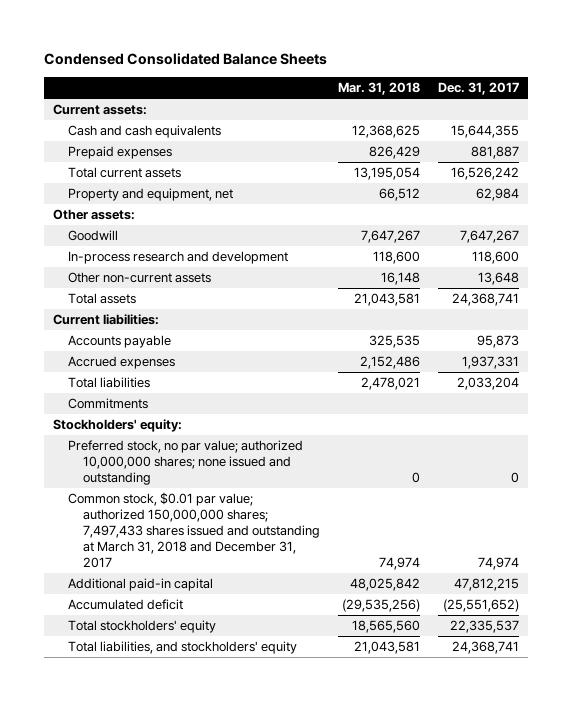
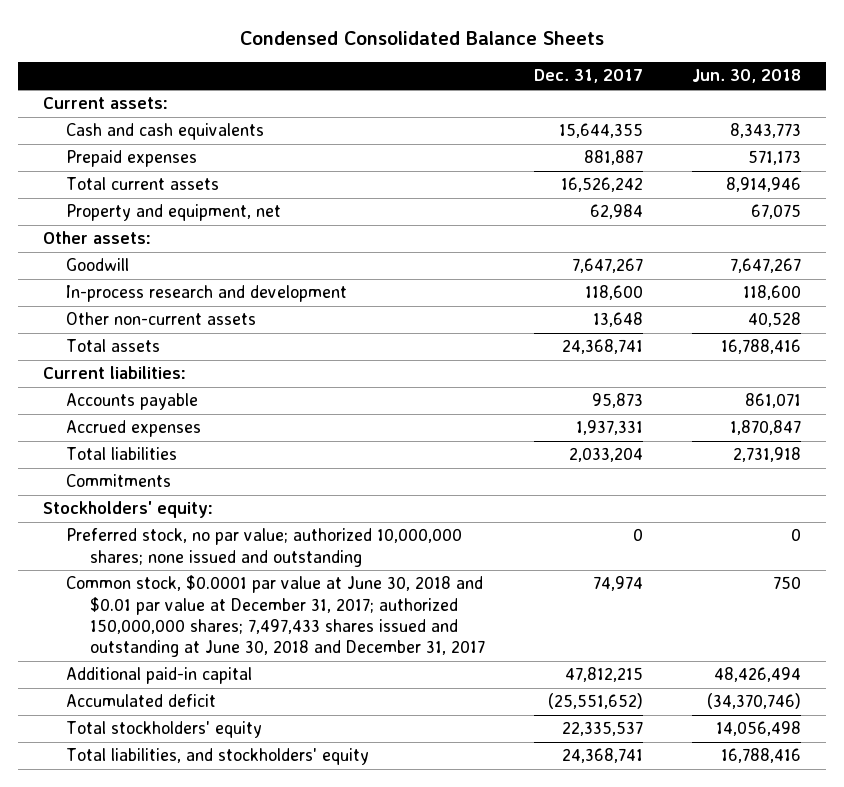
[337,82,420,96] Mar. 31, 2018 -> none
none -> [692,69,802,84] Jun. 30, 2018
[68,492,321,568] Common stock, $0.01 par value; authorized 150,000,000 shares; 7,497,433 shares issued and outstanding at March 31, 2018 and December 31, 2017 -> [66,575,486,658] Common stock, $0.0001 par value at June 30, 2018 and $0.01 par value at December 31, 2017; authorized 150,000,000 shares; 7,497,433 shares issued and outstanding at June 30, 2018 and December 31, 2017

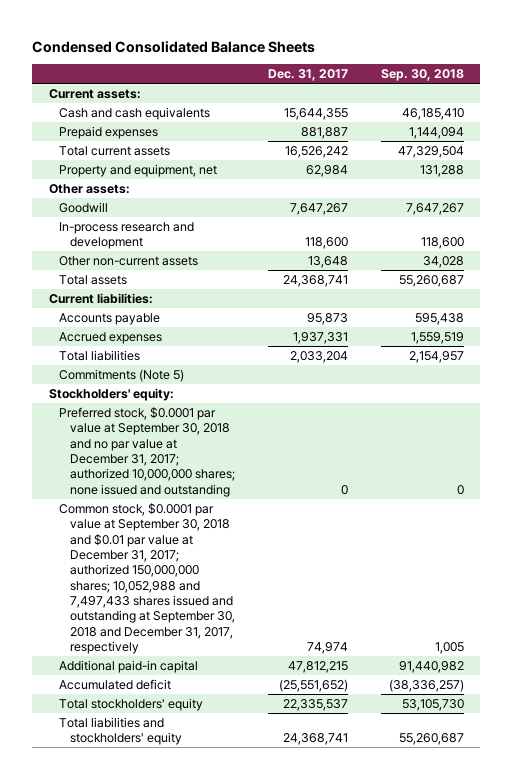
[692,69,802,84] Jun. 30, 2018 -> none
none -> [380,69,464,82] Sep. 30, 2018
[66,474,172,488] Commitments -> [59,368,185,382] Commitments (Note 5)
[66,528,463,567] Preferred stock, no par value; authorized 10,000,000 shares; none issued and outstanding -> [59,406,236,497] Preferred stock, $0.0001 par value at September 30, 2018 and no par value at December 31, 2017; authorized 10,000,000 shares; none issued and outstanding
[66,575,486,658] Common stock, $0.0001 par value at June 30, 2018 and $0.01 par value at December 31, 2017; authorized 150,000,000 shares; 7,497,433 shares issued and outstanding at June 30, 2018 and December 31, 2017 -> [59,502,236,655] Common stock, $0.0001 par value at September 30, 2018 and $0.01 par value at December 31, 2017; authorized 150,000,000 shares; 10,052,988 and 7,497,433 shares issued and outstanding at September 30, 2018 and December 31, 2017, respectively
[66,748,370,766] Total liabilities, and stockholders' equity -> [59,716,183,746] Total liabilities and stockholders' equity

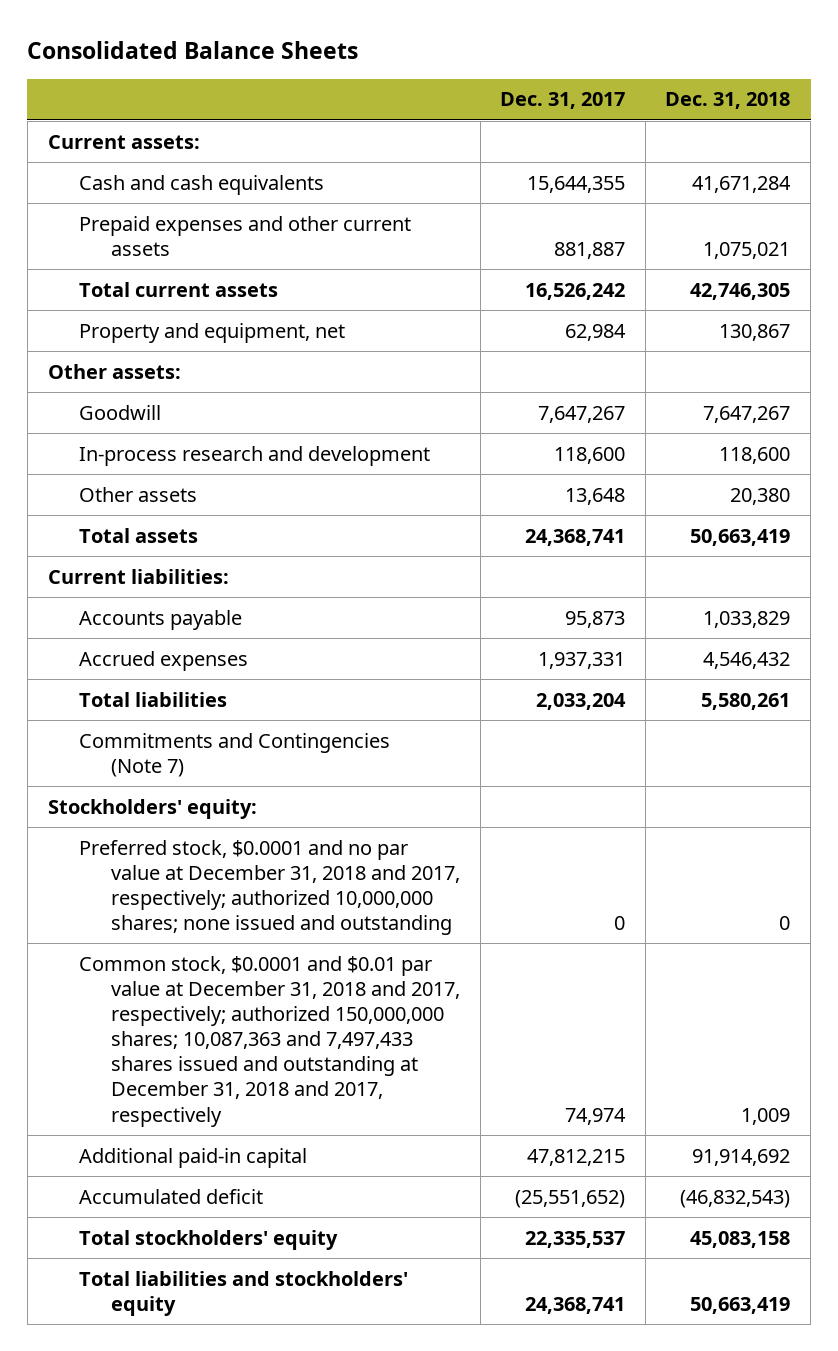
[32,40,316,53] Condensed Consolidated Balance Sheets -> [27,40,359,59] Consolidated Balance Sheets
[380,69,464,82] Sep. 30, 2018 -> none
none -> [665,92,791,110] Dec. 31, 2018
[59,125,159,139] Prepaid expenses -> [79,215,412,256] Prepaid expenses and other current assets
[59,255,199,266] Other non-current assets -> [79,486,198,502] Other assets
[59,368,185,382] Commitments (Note 5) -> [79,732,391,777] Commitments and Contingencies (Note 7)
[59,406,236,497] Preferred stock, $0.0001 par value at September 30, 2018 and no par value at December 31, 2017; authorized 10,000,000 shares; none issued and outstanding -> [79,839,461,936] Preferred stock, $0.0001 and no par value at December 31, 2018 and 2017, respectively; authorized 10,000,000 shares; none issued and outstanding
[59,502,236,655] Common stock, $0.0001 par value at September 30, 2018 and $0.01 par value at December 31, 2017; authorized 150,000,000 shares; 10,052,988 and 7,497,433 shares issued and outstanding at September 30, 2018 and December 31, 2017, respectively -> [79,955,461,1127] Common stock, $0.0001 and $0.01 par value at December 31, 2018 and 2017, respectively; authorized 150,000,000 shares; 10,087,363 and 7,497,433 shares issued and outstanding at December 31, 2018 and 2017, respectively

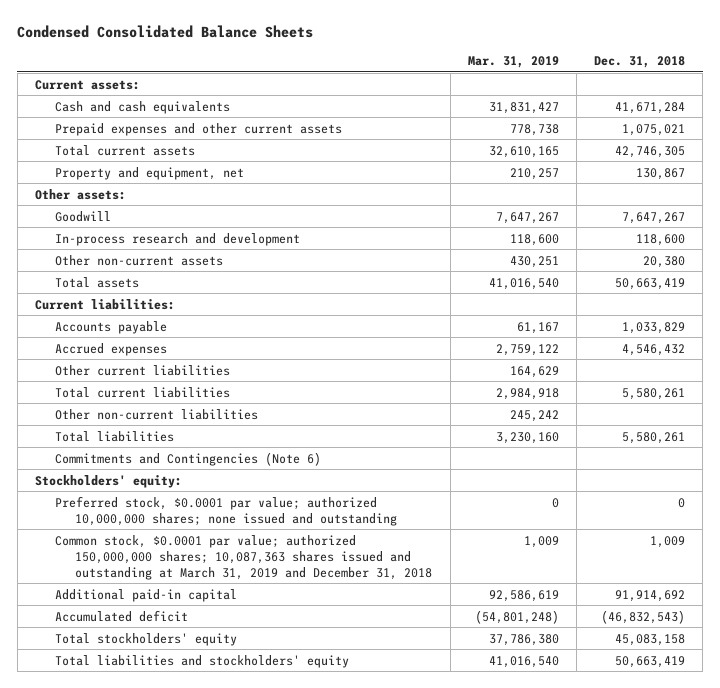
[27,40,359,59] Consolidated Balance Sheets -> [17,24,314,38] Condensed Consolidated Balance Sheets
[500,92,626,110] Dec. 31, 2017 -> none
none -> [467,56,559,69] Mar. 31, 2019
[79,486,198,502] Other assets -> [55,254,224,266] Other non-current assets
none -> [55,364,231,376] Other current liabilities
none -> [55,386,231,398] Total current liabilities
none -> [55,408,259,420] Other non-current liabilities
[79,732,391,777] Commitments and Contingencies (Note 7) -> [55,451,322,466] Commitments and Contingencies (Note 6)
[79,839,461,936] Preferred stock, $0.0001 and no par value at December 31, 2018 and 2017, respectively; authorized 10,000,000 shares; none issued and outstanding -> [55,495,398,526] Preferred stock, $0.0001 par value; authorized 10,000,000 shares; none issued and outstanding
[79,955,461,1127] Common stock, $0.0001 and $0.01 par value at December 31, 2018 and 2017, respectively; authorized 150,000,000 shares; 10,087,363 and 7,497,433 shares issued and outstanding at December 31, 2018 and 2017, respectively -> [55,534,433,580] Common stock, $0.0001 par value; authorized 150,000,000 shares; 10,087,363 shares issued and outstanding at March 31, 2019 and December 31, 2018

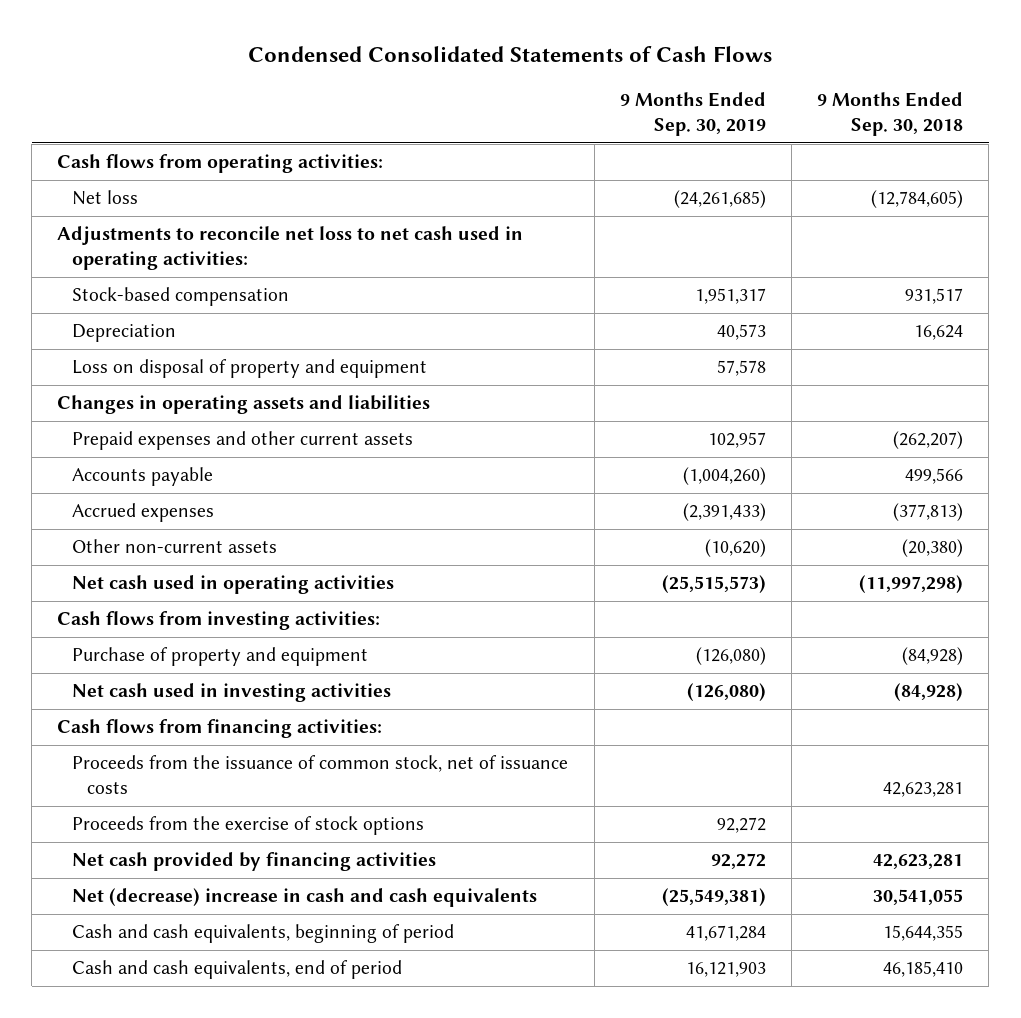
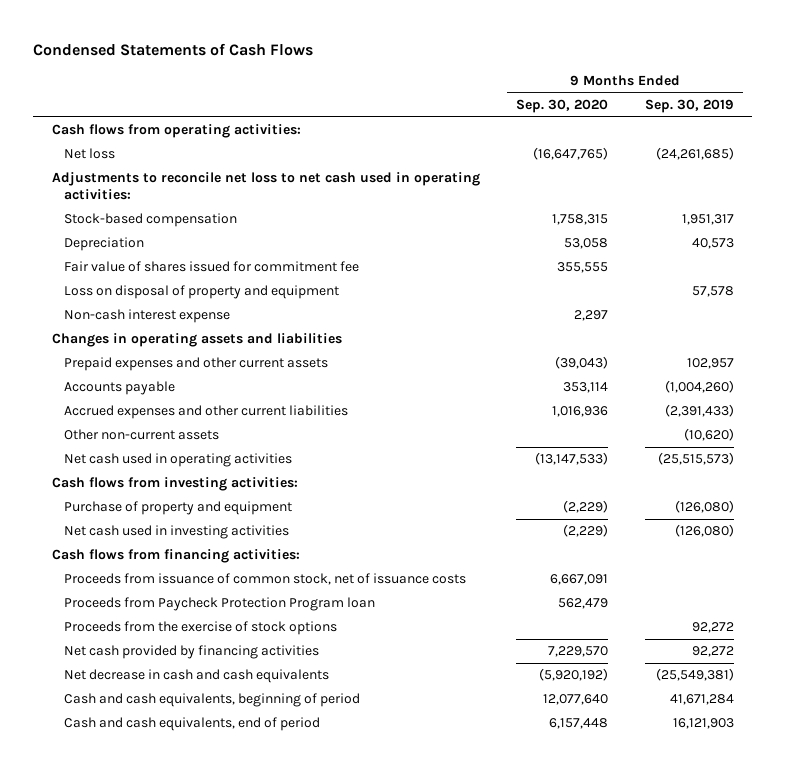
[248,45,773,62] Condensed Consolidated Statements of Cash Flows -> [33,42,314,56] Condensed Statements of Cash Flows
[817,91,964,136] 9 Months Ended Sep. 30, 2018 -> none
none -> [516,99,609,114] Sep. 30, 2020
none -> [64,261,360,273] Fair value of shares issued for commitment fee
none -> [64,309,231,324] Non-cash interest expense
[72,503,215,523] Accrued expenses -> [64,405,349,420] Accrued expenses and other current liabilities
[72,755,569,795] Proceeds from the issuance of common stock, net of issuance costs -> [64,573,467,586] Proceeds from issuance of common stock, net of issuance costs
none -> [64,597,376,612] Proceeds from Paycheck Protection Program loan
[72,888,538,908] Net (decrease) increase in cash and cash equivalents -> [64,669,330,684] Net decrease in cash and cash equivalents

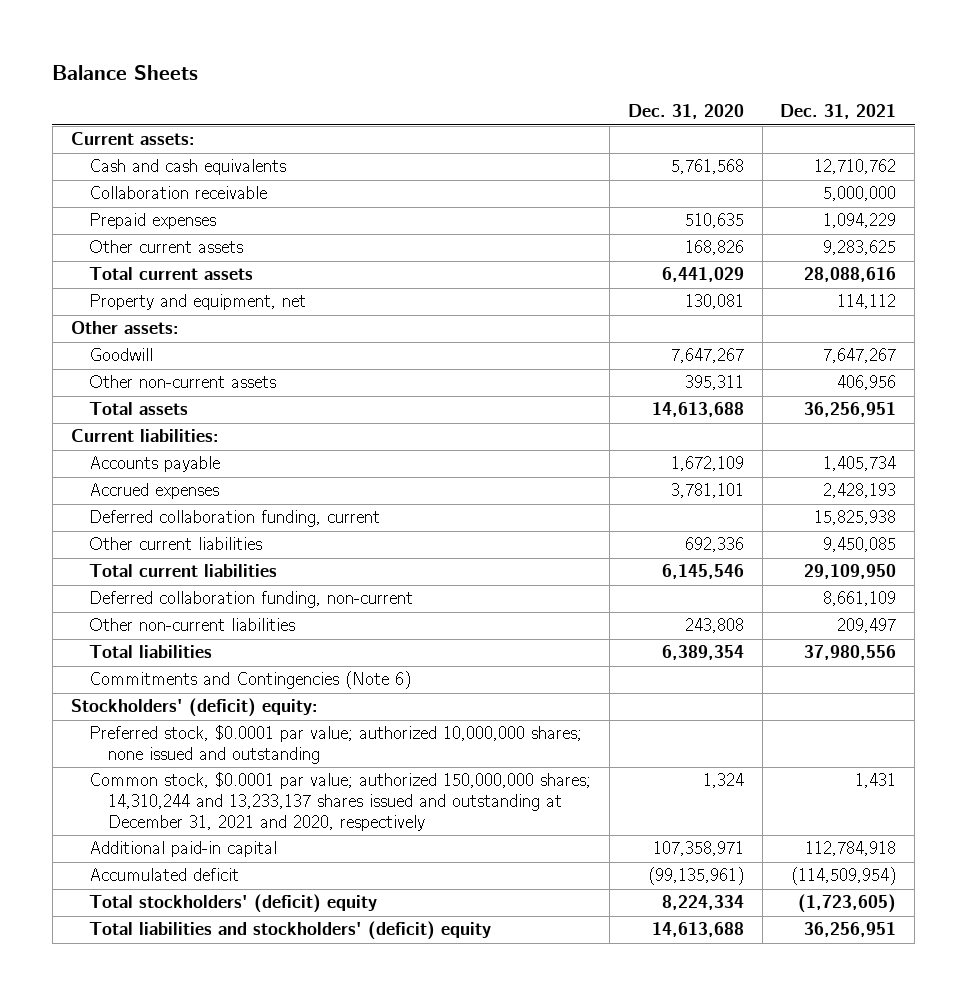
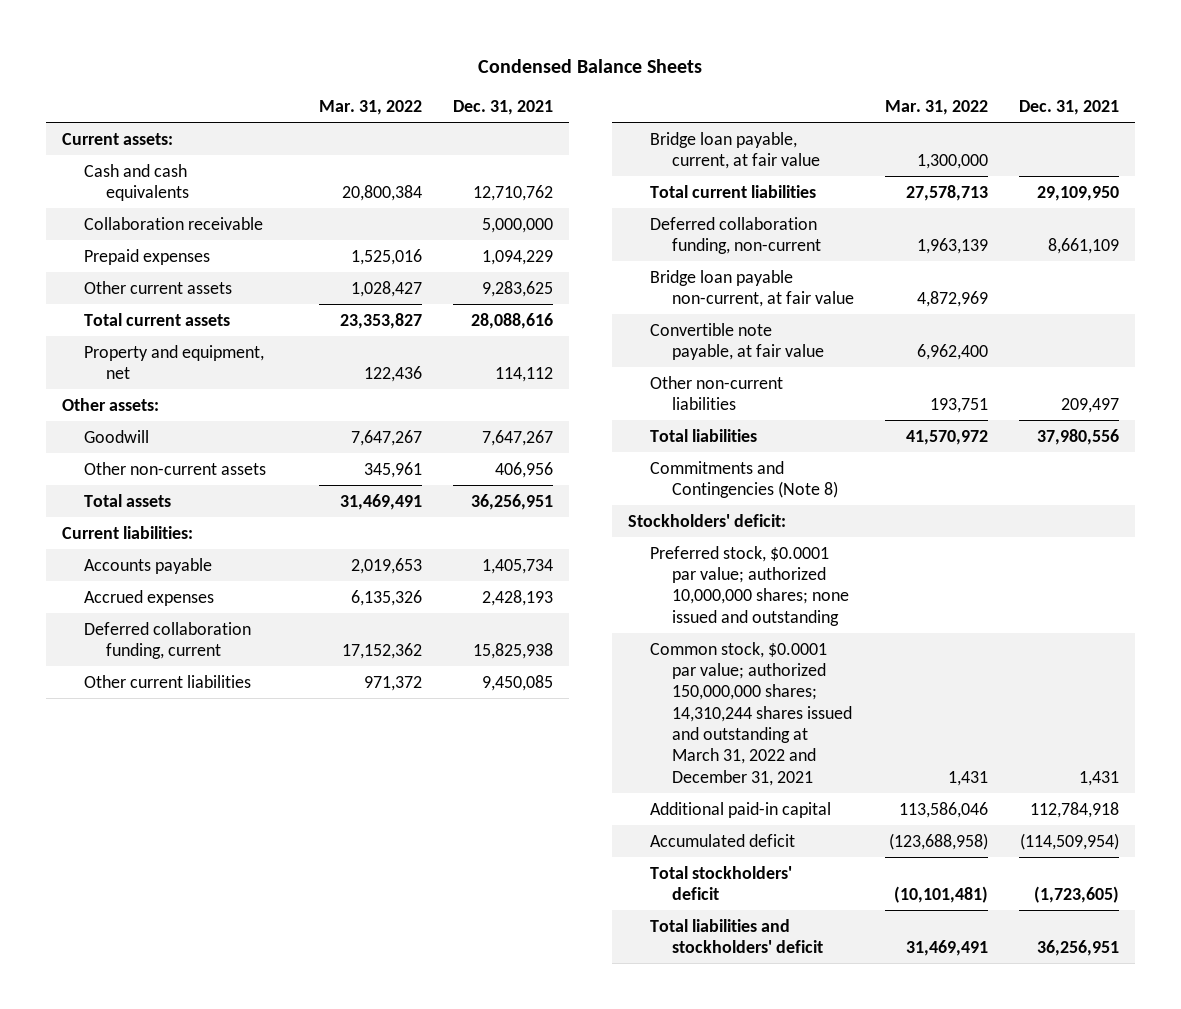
[52,65,199,81] Balance Sheets -> [478,58,703,73] Condensed Balance Sheets
[627,104,744,120] Dec. 31, 2020 -> none
none -> [319,99,423,115] Mar. 31, 2022
none -> [649,131,820,169] Bridge loan payable, current, at fair value
none -> [649,269,854,307] Bridge loan payable non-current, at fair value
none -> [649,322,824,360] Convertible note payable, at fair value
[89,671,412,690] Commitments and Contingencies (Note 6) -> [649,460,838,498] Commitments and Contingencies (Note 8)
[70,698,318,718] Stockholders' (deficit) equity: -> [627,513,786,527] Stockholders' deficit:
[89,772,592,831] Common stock, $0.0001 par value; authorized 150,000,000 shares; 14,310,244 and 13,233,137 shares issued and outstanding at December 31, 2021 and 2020, respectively -> [649,641,852,786] Common stock, $0.0001 par value; authorized 150,000,000 shares; 14,310,244 shares issued and outstanding at March 31, 2022 and December 31, 2021
[89,894,378,914] Total stockholders' (deficit) equity -> [649,865,792,900] Total stockholders' deficit
[89,921,492,941] Total liabilities and stockholders' (deficit) equity -> [649,918,823,953] Total liabilities and stockholders' deficit

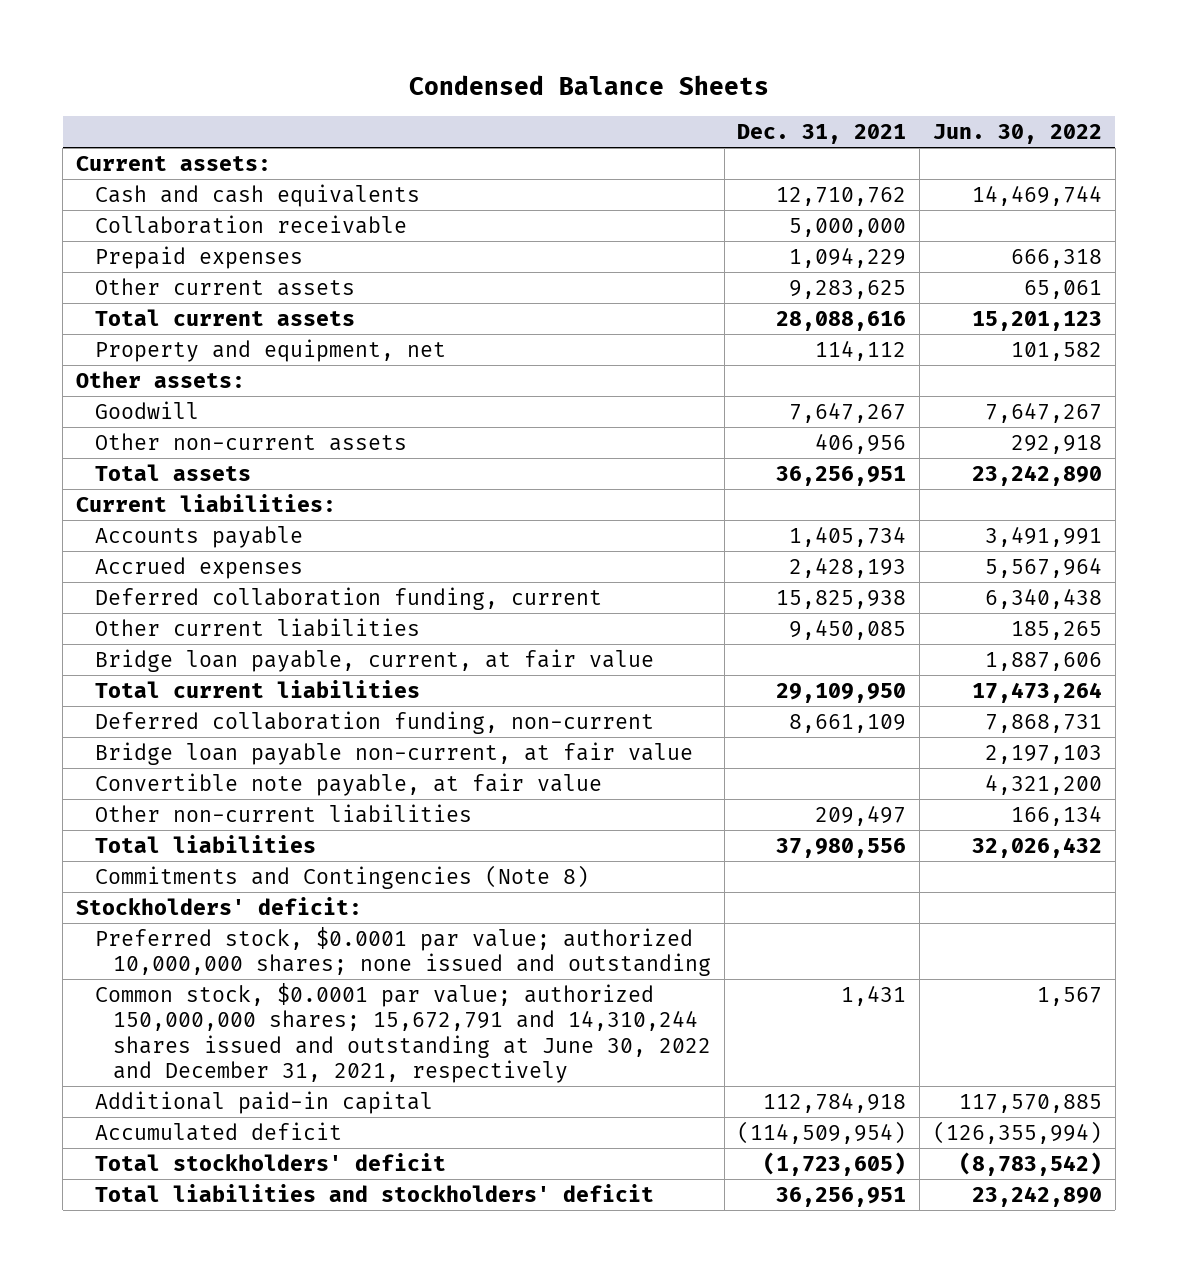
[319,99,423,115] Mar. 31, 2022 -> none
none -> [932,124,1102,145] Jun. 30, 2022
[649,641,852,786] Common stock, $0.0001 par value; authorized 150,000,000 shares; 14,310,244 shares issued and outstanding at March 31, 2022 and December 31, 2021 -> [94,982,712,1083] Common stock, $0.0001 par value; authorized 150,000,000 shares; 15,672,791 and 14,310,244 shares issued and outstanding at June 30, 2022 and December 31, 2021, respectively

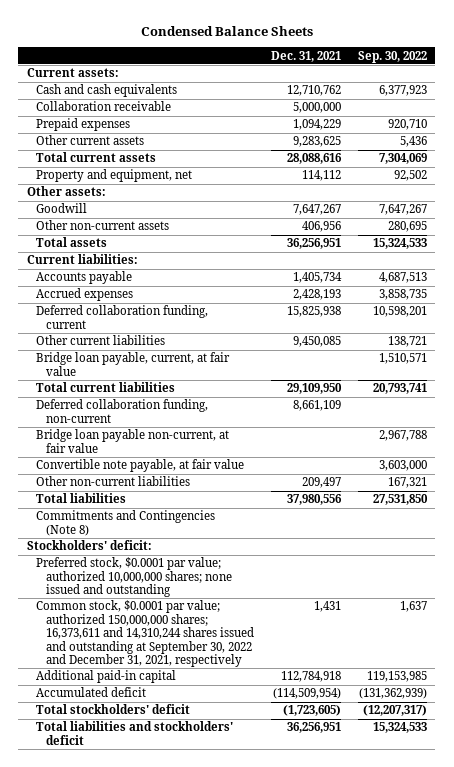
[932,124,1102,145] Jun. 30, 2022 -> none
none -> [357,50,427,63] Sep. 30, 2022
[94,982,712,1083] Common stock, $0.0001 par value; authorized 150,000,000 shares; 15,672,791 and 14,310,244 shares issued and outstanding at June 30, 2022 and December 31, 2021, respectively -> [36,600,254,668] Common stock, $0.0001 par value; authorized 150,000,000 shares; 16,373,611 and 14,310,244 shares issued and outstanding at September 30, 2022 and December 31, 2021, respectively

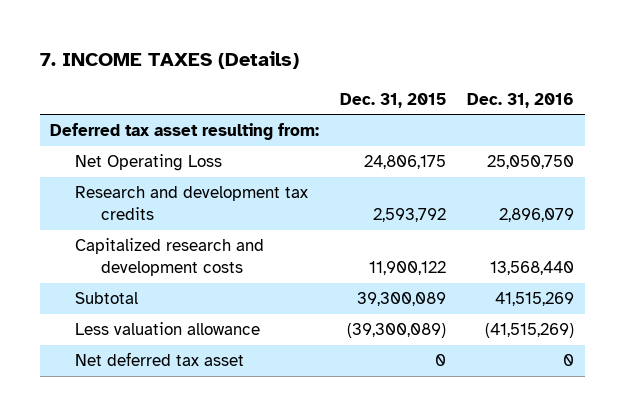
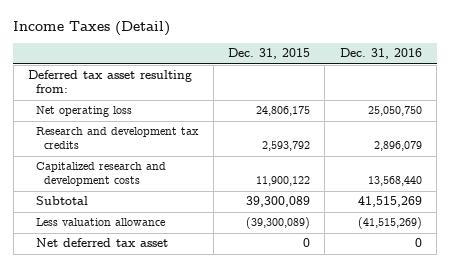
[39,51,299,70] 7. INCOME TAXES (Details) -> [13,21,171,37] Income Taxes (Detail)
[75,154,223,172] Net Operating Loss -> [36,106,133,118] Net operating loss

